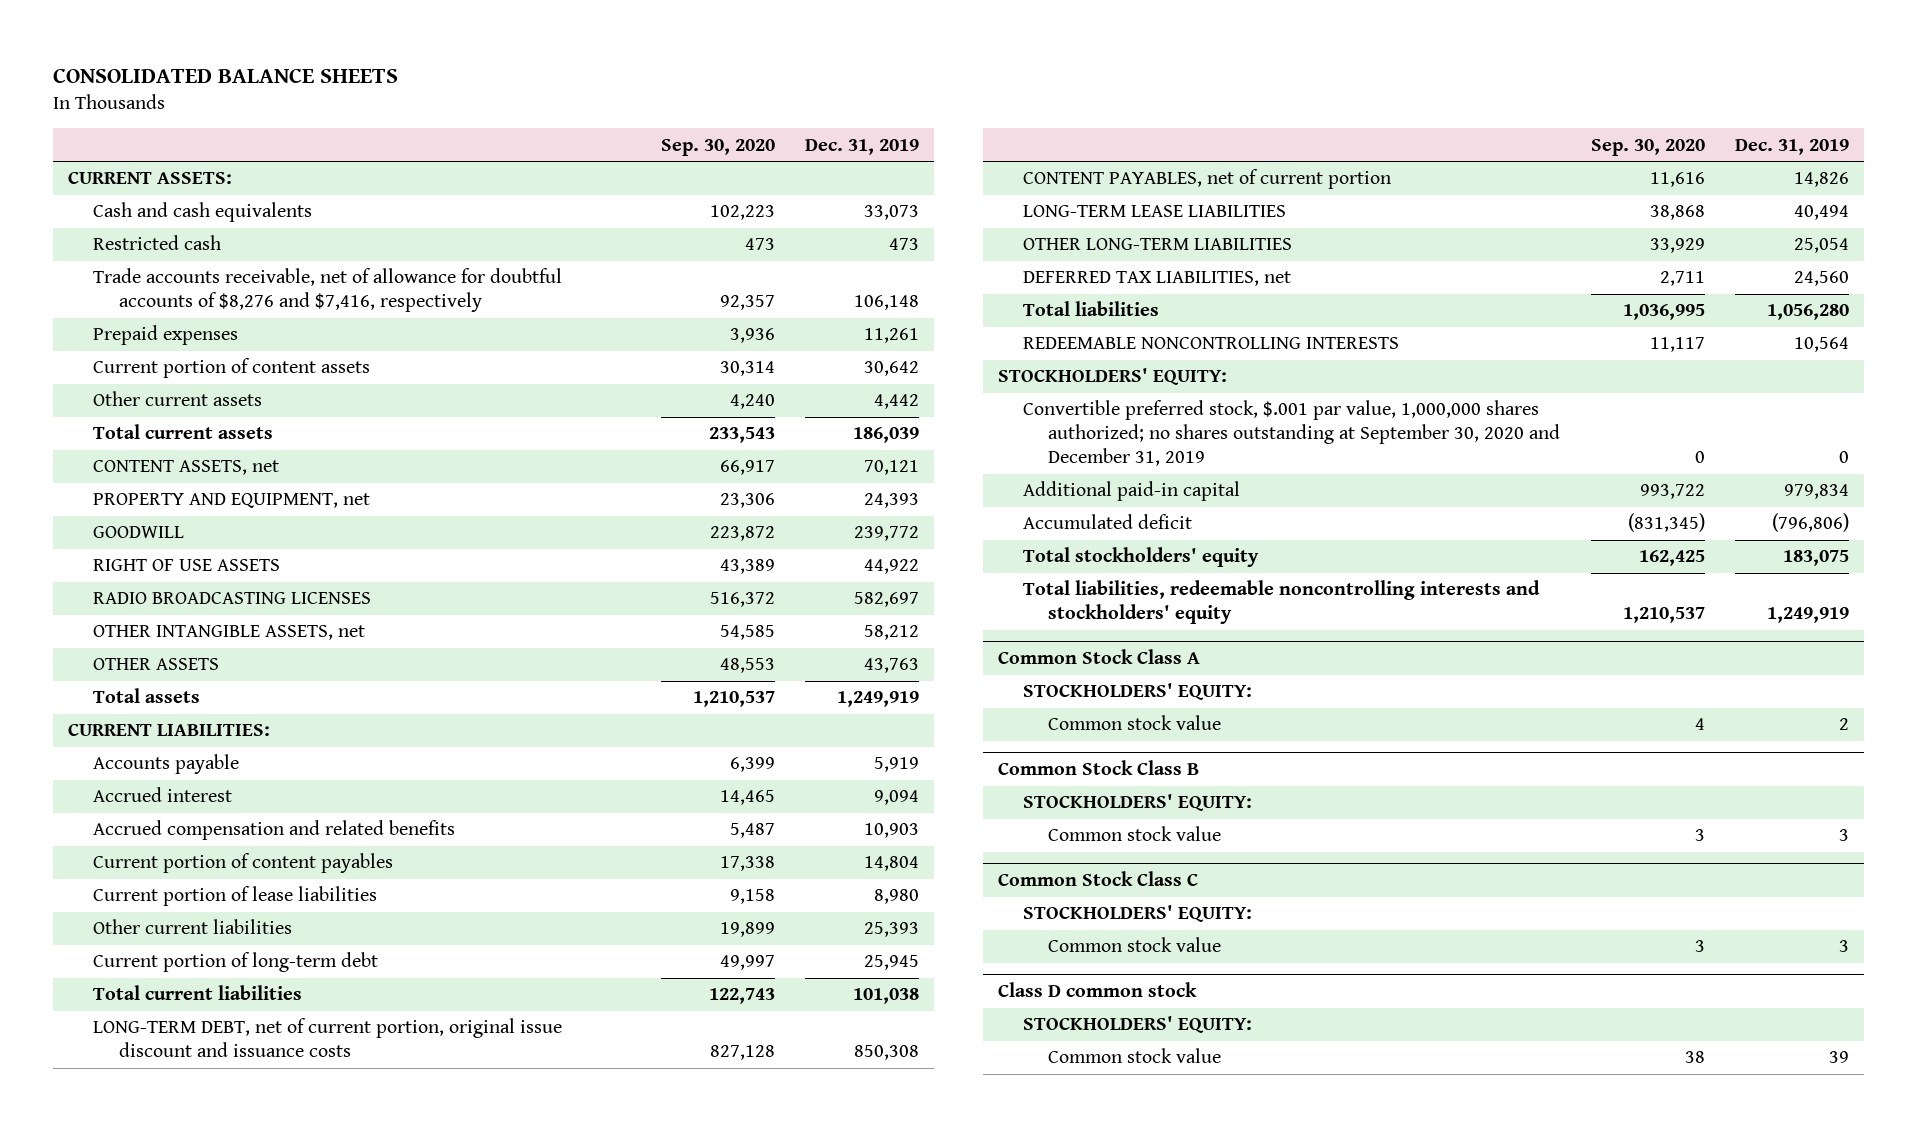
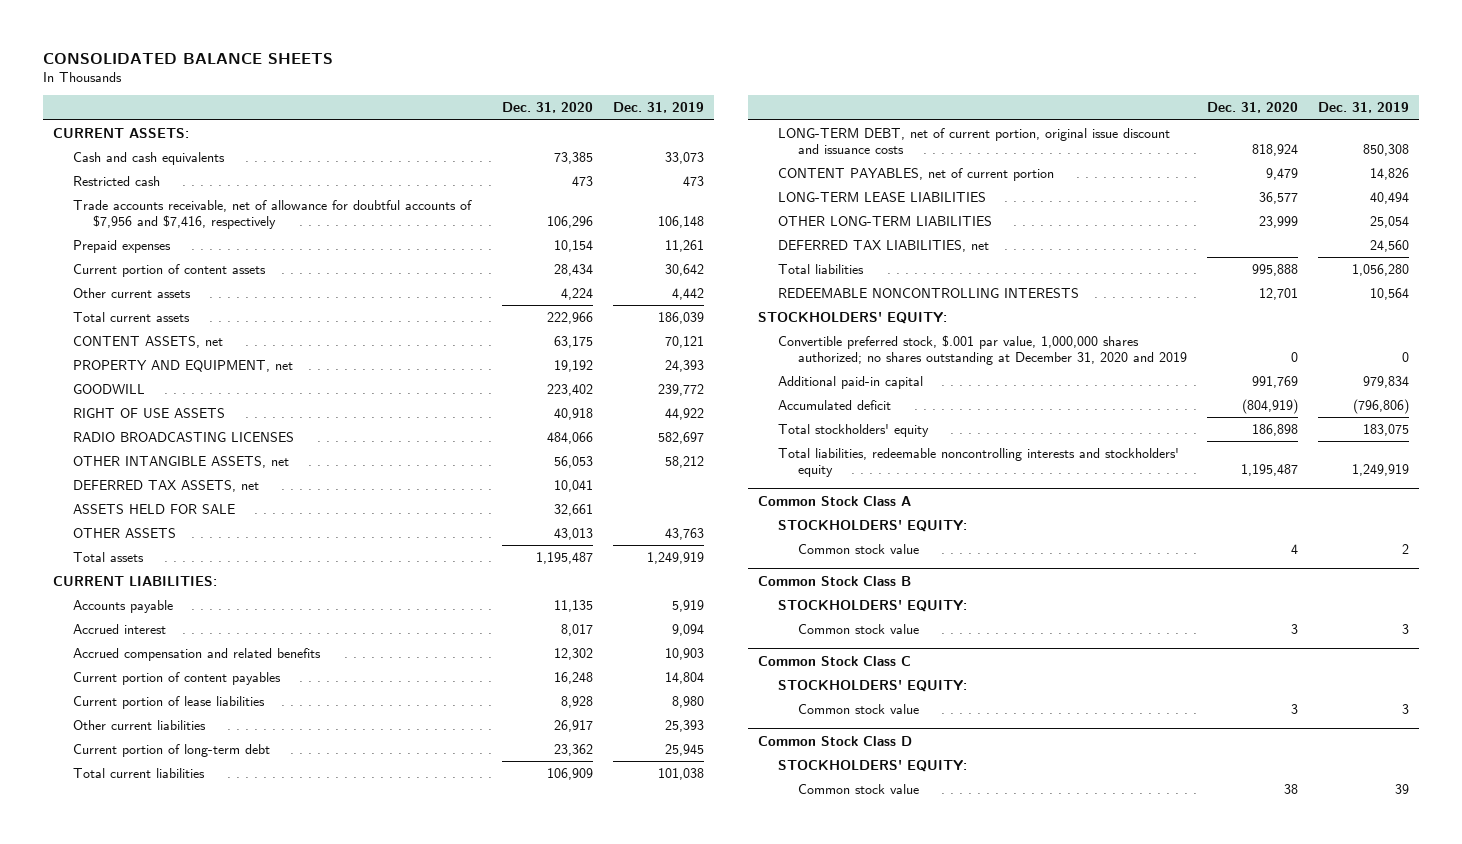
[660,138,775,156] Sep. 30, 2020 -> none
none -> [502,102,594,114] Dec. 31, 2020
[93,268,563,313] Trade accounts receivable, net of allowance for doubtful accounts of $8,276 and $7,416, respectively -> [72,199,472,229] Trade accounts receivable, net of allowance for doubtful accounts of $7,956 and $7,416, respectively
none -> [72,479,259,492] DEFERRED TAX ASSETS, net
none -> [72,503,235,514] ASSETS HELD FOR SALE
[1023,400,1561,467] Convertible preferred stock, $.001 par value, 1,000,000 shares authorized; no shares outstanding at September 30, 2020 and December 31, 2019 -> [777,334,1188,365] Convertible preferred stock, $.001 par value, 1,000,000 shares authorized; no shares outstanding at December 31, 2020 and 2019
[997,982,1197,998] Class D common stock -> [757,735,912,746] Common Stock Class D

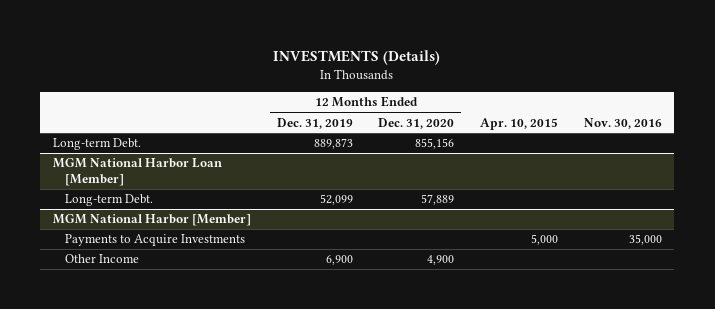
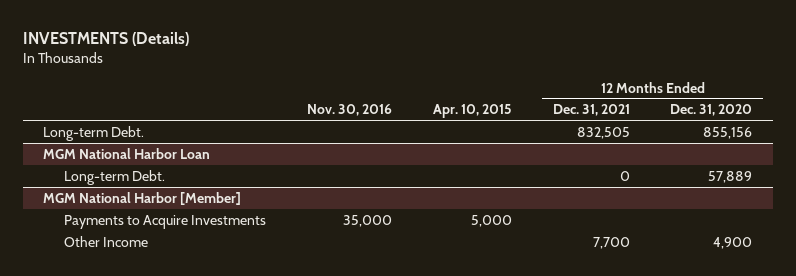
[276,117,353,129] Dec. 31, 2019 -> none
none -> [552,104,630,117] Dec. 31, 2021
[53,158,223,187] MGM National Harbor Loan [Member] -> [43,147,211,159] MGM National Harbor Loan

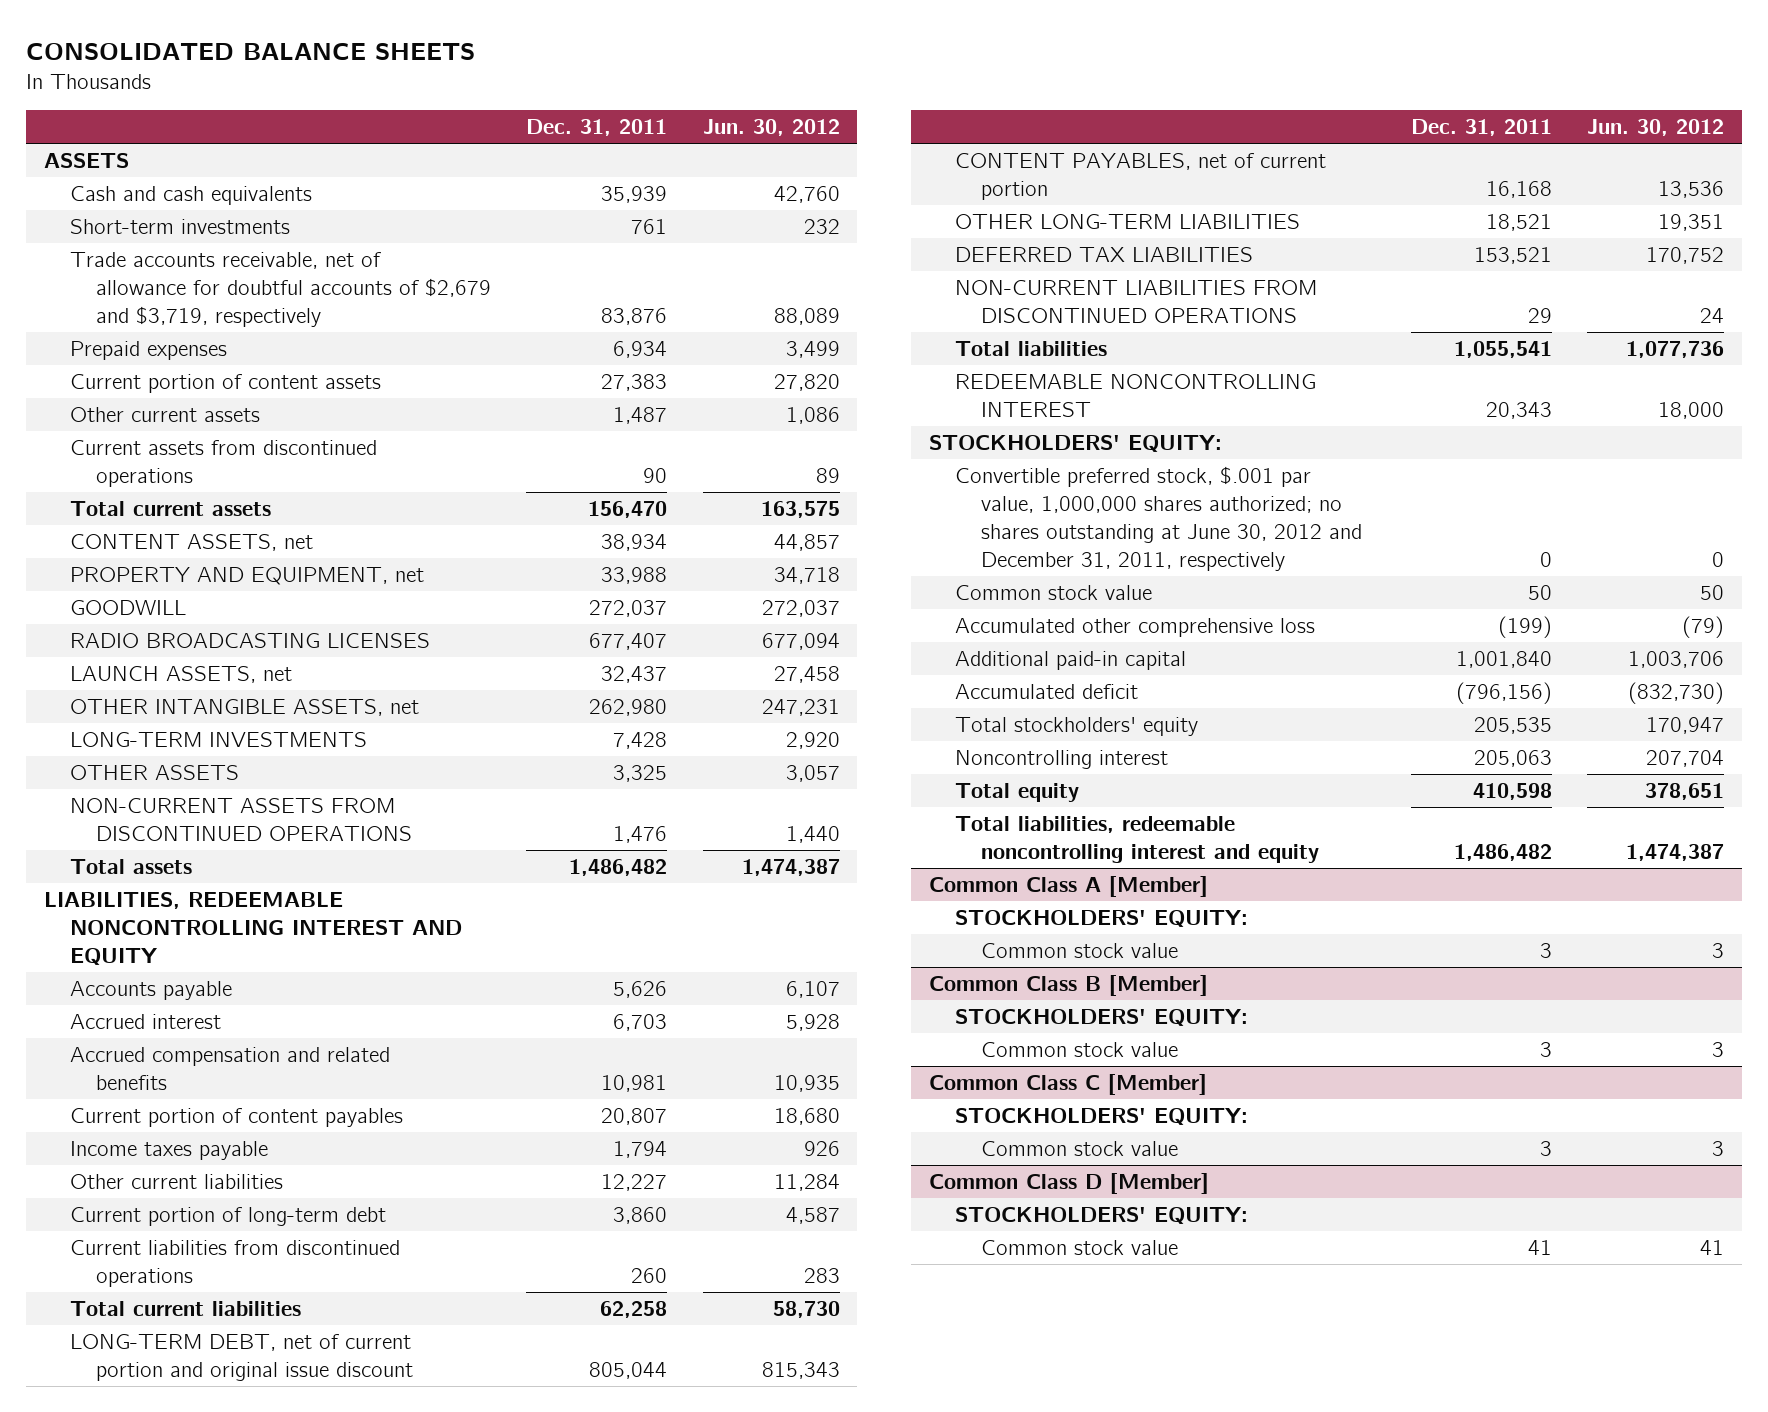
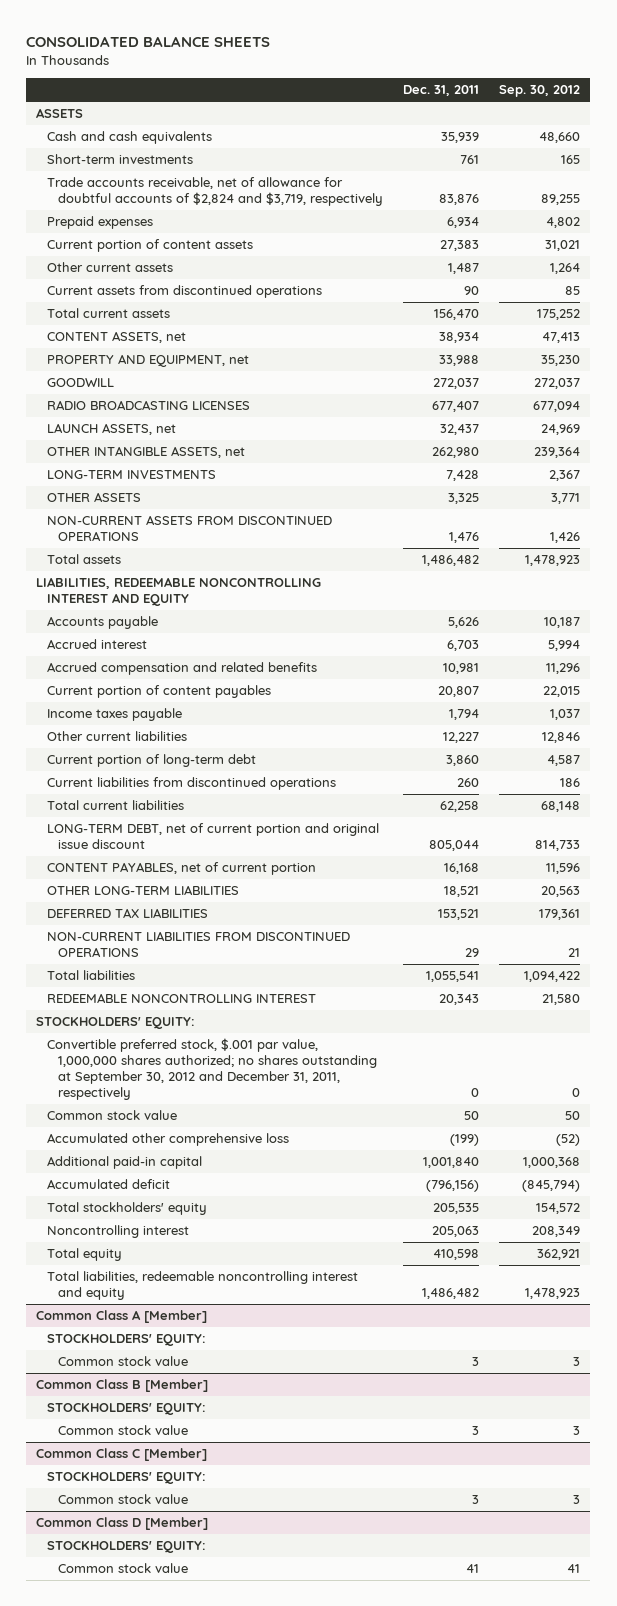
[702,119,840,137] Jun. 30, 2012 -> none
none -> [499,85,581,98] Sep. 30, 2012
[70,251,492,327] Trade accounts receivable, net of allowance for doubtful accounts of $2,679 and $3,719, respectively -> [47,177,383,207] Trade accounts receivable, net of allowance for doubtful accounts of $2,824 and $3,719, respectively
[954,465,1362,571] Convertible preferred stock, $.001 par value, 1,000,000 shares authorized; no shares outstanding at June 30, 2012 and December 31, 2011, respectively -> [47,1038,377,1100] Convertible preferred stock, $.001 par value, 1,000,000 shares authorized; no shares outstanding at September 30, 2012 and December 31, 2011, respectively

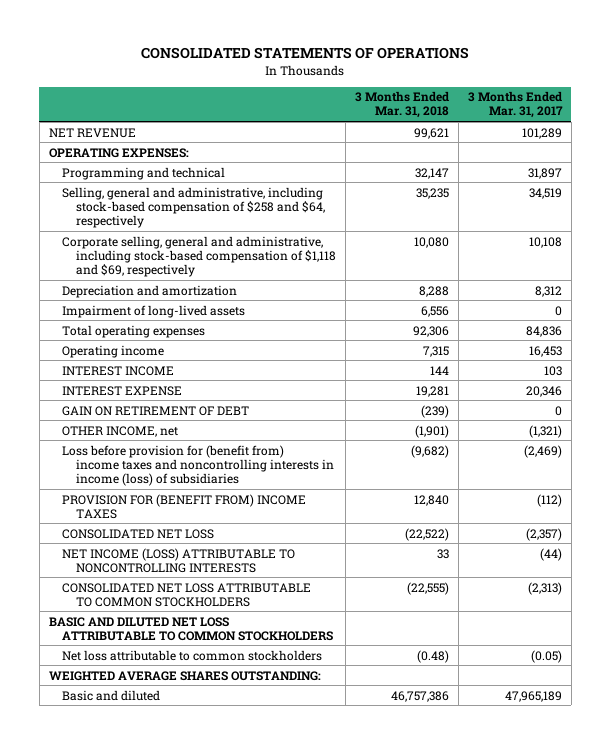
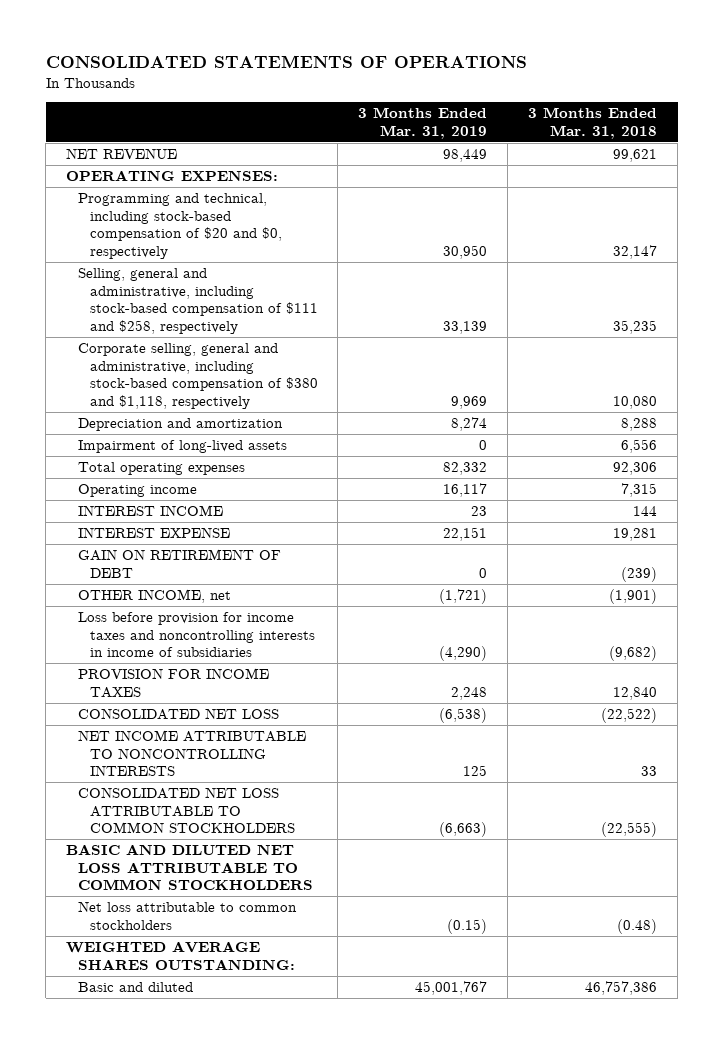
[467,91,563,119] 3 Months Ended Mar. 31, 2017 -> none
none -> [358,107,488,139] 3 Months Ended Mar. 31, 2019
[62,166,226,180] Programming and technical -> [77,193,282,259] Programming and technical, including stock-based compensation of $20 and $0, respectively
[62,186,325,228] Selling, general and administrative, including stock-based compensation of $258 and $64, respectively -> [77,268,318,334] Selling, general and administrative, including stock-based compensation of $111 and $258, respectively
[62,235,336,277] Corporate selling, general and administrative, including stock-based compensation of $1,118 and $69, respectively -> [77,343,318,409] Corporate selling, general and administrative, including stock-based compensation of $380 and $1,118, respectively
[62,444,334,486] Loss before provision for (benefit from) income taxes and noncontrolling interests in income (loss) of subsidiaries -> [77,612,315,658] Loss before provision for income taxes and noncontrolling interests in income of subsidiaries
[62,493,307,519] PROVISION FOR (BENEFIT FROM) INCOME TAXES -> [77,668,269,698] PROVISION FOR INCOME TAXES
[62,547,296,573] NET INCOME (LOSS) ATTRIBUTABLE TO NONCONTROLLING INTERESTS -> [77,730,306,777] NET INCOME ATTRIBUTABLE TO NONCONTROLLING INTERESTS

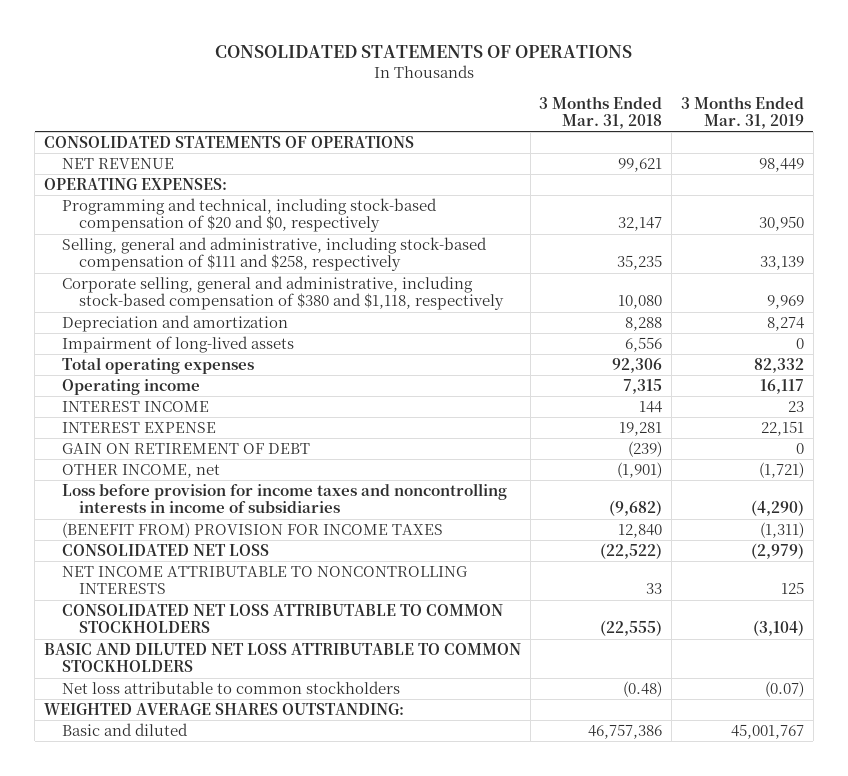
none -> [44,136,415,149] CONSOLIDATED STATEMENTS OF OPERATIONS
[77,668,269,698] PROVISION FOR INCOME TAXES -> [61,522,443,539] (BENEFIT FROM) PROVISION FOR INCOME TAXES
[451,686,488,700] 2,248 -> [759,522,804,539] (1,311)
[439,708,488,724] (6,538) -> [750,543,804,560] (2,979)
[439,822,488,838] (6,663) -> [752,620,804,637] (3,104)
[447,918,488,934] (0.15) -> [764,681,804,698] (0.07)

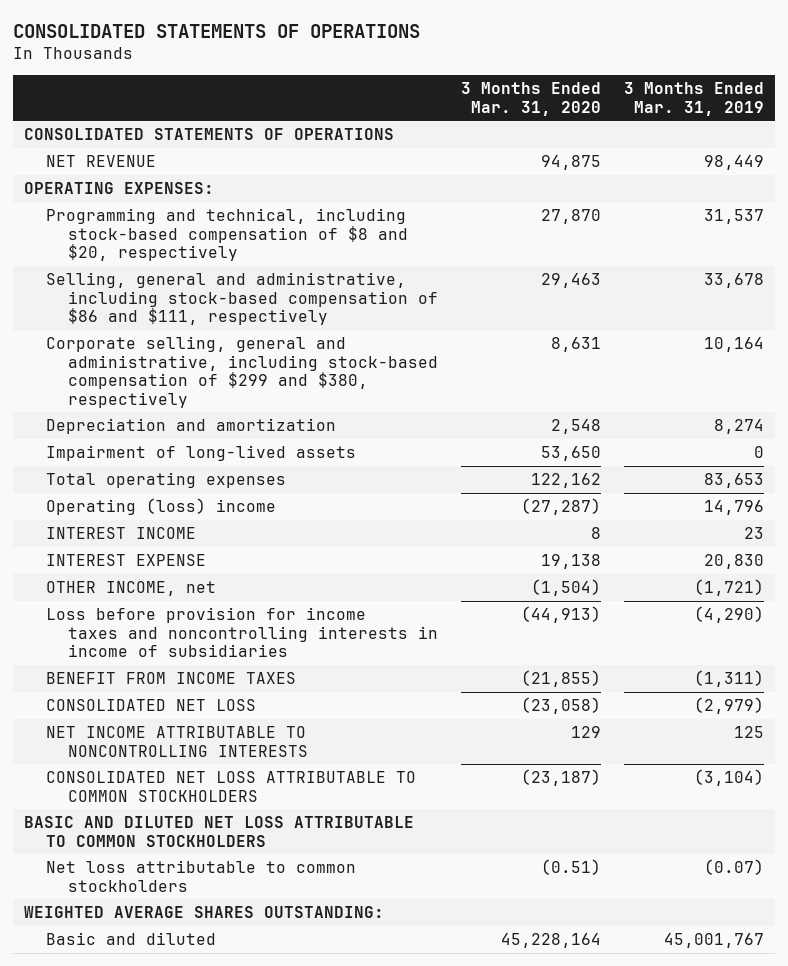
[539,95,663,130] 3 Months Ended Mar. 31, 2018 -> none
none -> [461,82,602,116] 3 Months Ended Mar. 31, 2020
[61,198,437,233] Programming and technical, including stock-based compensation of $20 and $0, respectively -> [46,208,409,262] Programming and technical, including stock-based compensation of $8 and $20, respectively
[758,216,804,232] 30,950 -> [703,209,764,225] 31,537
[61,237,487,272] Selling, general and administrative, including stock-based compensation of $111 and $258, respectively -> [46,272,439,326] Selling, general and administrative, including stock-based compensation of $86 and $111, respectively
[759,256,804,271] 33,139 -> [703,273,764,289] 33,678
[61,276,505,311] Corporate selling, general and administrative, including stock-based compensation of $380 and $1,118, respectively -> [46,336,439,408] Corporate selling, general and administrative, including stock-based compensation of $299 and $380, respectively
[766,295,804,310] 9,969 -> [703,337,764,353] 10,164
[753,358,804,374] 82,332 -> [703,473,764,489] 83,653
[61,379,200,396] Operating income -> [46,498,277,516] Operating (loss) income
[759,379,804,395] 16,117 -> [703,500,764,516] 14,796
[61,443,310,455] GAIN ON RETIREMENT OF DEBT -> none
[760,421,804,437] 22,151 -> [703,554,764,570] 20,830
[61,522,443,539] (BENEFIT FROM) PROVISION FOR INCOME TAXES -> [46,672,297,685] BENEFIT FROM INCOME TAXES

